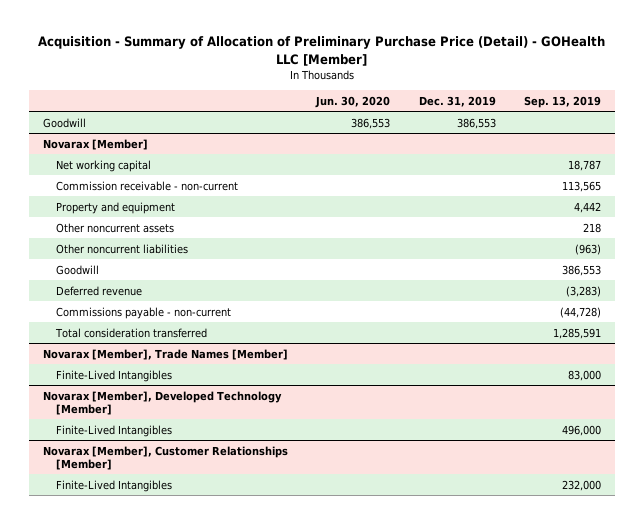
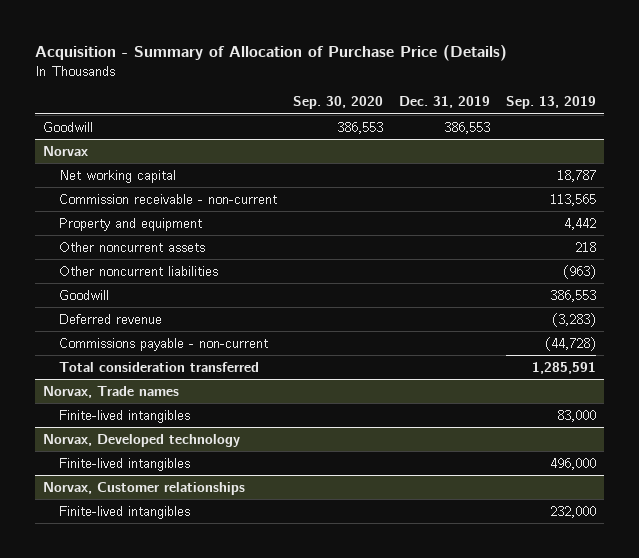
[37,36,605,66] Acquisition - Summary of Allocation of Preliminary Purchase Price (Detail) - GOHealth LLC [Member] -> [35,45,508,62] Acquisition - Summary of Allocation of Purchase Price (Details)
[315,95,391,108] Jun. 30, 2020 -> none
none -> [293,96,384,110] Sep. 30, 2020
[43,138,149,150] Novarax [Member] -> none
none -> [43,145,89,156] Norvax
[43,348,289,360] Novarax [Member], Trade Names [Member] -> none
[43,390,283,416] Novarax [Member], Developed Technology [Member] -> none
[43,445,289,471] Novarax [Member], Customer Relationships [Member] -> none
none -> [43,385,180,398] Norvax, Trade names
[56,369,173,382] Finite-Lived Intangibles -> [59,409,191,423] Finite-lived intangibles
none -> [43,433,241,447] Norvax, Developed technology
[56,424,173,437] Finite-Lived Intangibles -> [59,457,191,471] Finite-lived intangibles
none -> [43,481,246,495] Norvax, Customer relationships
[56,479,173,492] Finite-Lived Intangibles -> [59,505,191,519] Finite-lived intangibles

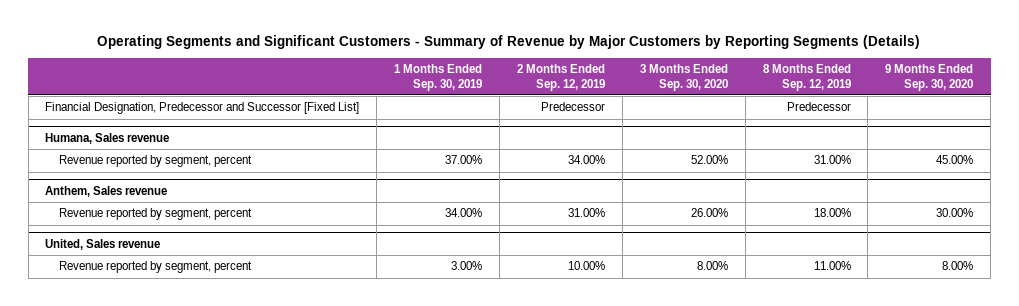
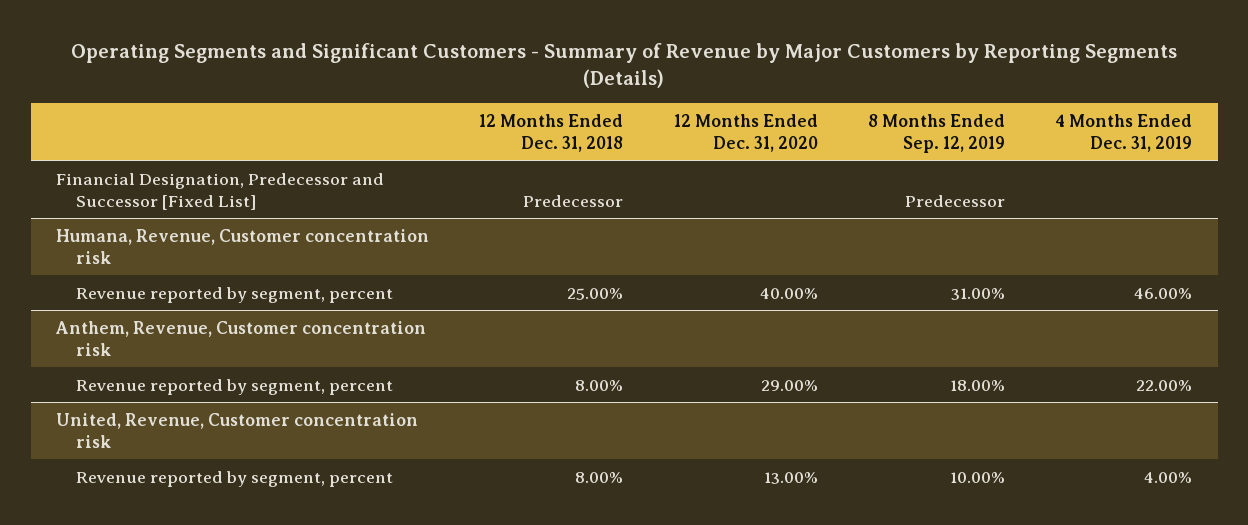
[394,64,483,91] 1 Months Ended Sep. 30, 2019 -> none
[517,64,606,91] 2 Months Ended Sep. 12, 2019 -> none
[639,64,728,91] 3 Months Ended Sep. 30, 2020 -> none
[885,64,974,91] 9 Months Ended Sep. 30, 2020 -> none
none -> [479,113,624,152] 12 Months Ended Dec. 31, 2018
none -> [673,113,818,152] 12 Months Ended Dec. 31, 2020
none -> [1055,113,1193,152] 4 Months Ended Dec. 31, 2019
[45,132,170,144] Humana, Sales revenue -> none
none -> [55,228,429,264] Humana, Revenue, Customer concentration risk
[45,185,168,197] Anthem, Sales revenue -> none
none -> [54,320,426,356] Anthem, Revenue, Customer concentration risk
[45,238,161,250] United, Sales revenue -> none
none -> [55,412,418,448] United, Revenue, Customer concentration risk
[813,261,851,271] 11.00% -> [950,471,1006,483] 10.00%

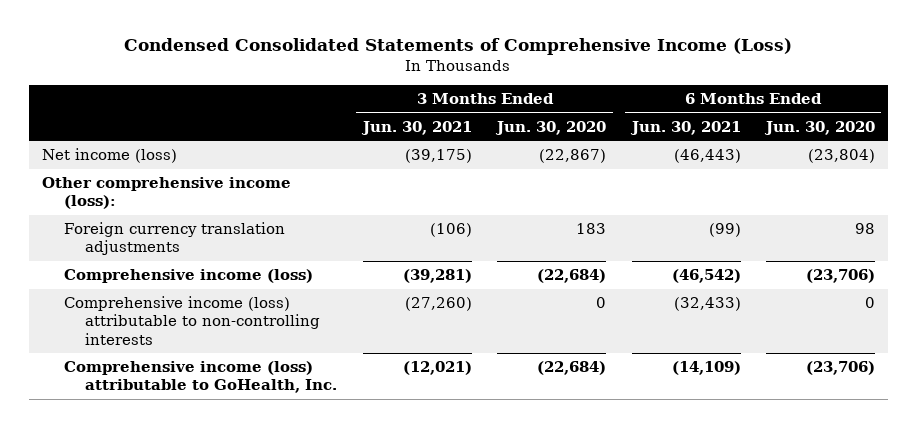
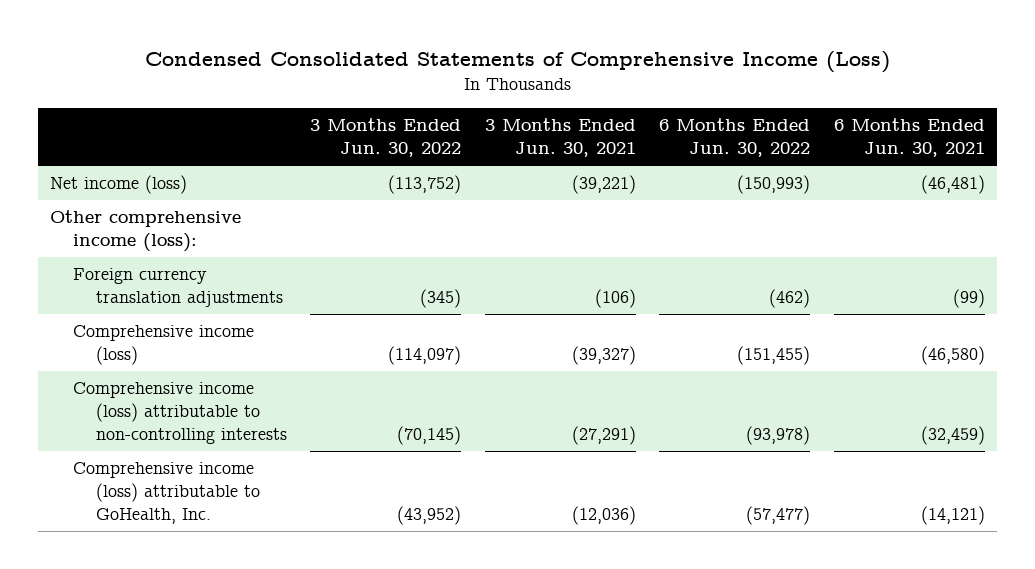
[495,120,607,135] Jun. 30, 2020 -> none
[764,120,876,135] Jun. 30, 2020 -> none
none -> [310,118,462,158] 3 Months Ended Jun. 30, 2022
none -> [659,118,811,158] 6 Months Ended Jun. 30, 2022
[404,149,472,164] (39,175) -> [571,175,636,195] (39,221)
[673,149,741,164] (46,443) -> [920,175,985,195] (46,481)
[402,269,472,284] (39,281) -> [571,346,636,366] (39,327)
[671,269,741,284] (46,542) -> [920,346,985,366] (46,580)
[404,297,472,312] (27,260) -> [571,425,636,445] (27,291)
[673,297,741,312] (32,433) -> [920,425,985,445] (32,459)
[402,361,472,376] (12,021) -> [571,505,636,525] (12,036)
[671,361,741,376] (14,109) -> [920,505,985,525] (14,121)

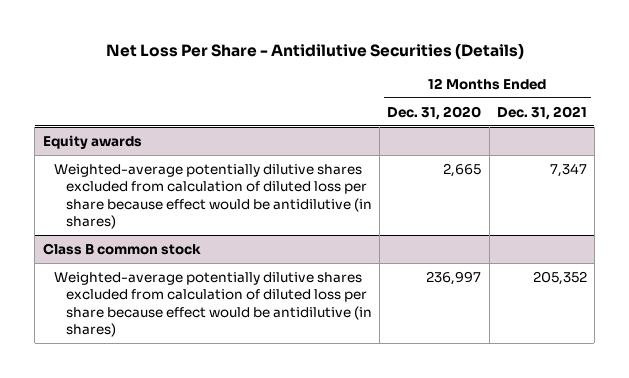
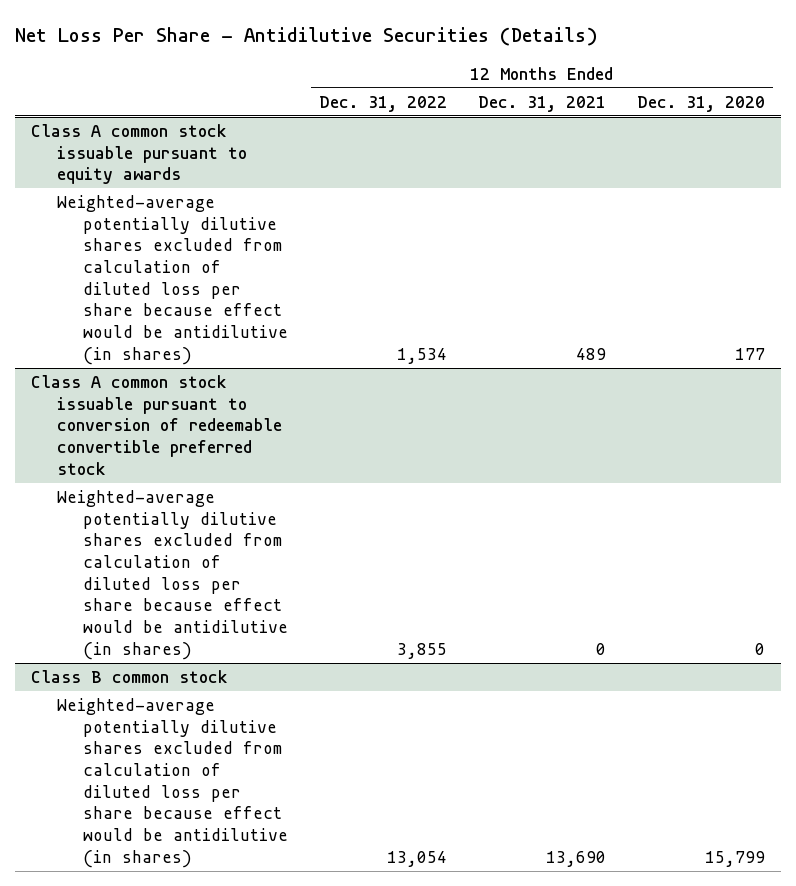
none -> [318,95,447,112] Dec. 31, 2022
[42,134,142,149] Equity awards -> [30,123,247,185] Class A common stock issuable pursuant to equity awards
[443,162,482,177] 2,665 -> [735,347,766,360] 177
[549,162,587,177] 7,347 -> [576,347,607,360] 489
none -> [30,374,282,475] Class A common stock issuable pursuant to conversion of redeemable convertible preferred stock
none -> [56,489,288,660] Weighted-average potentially dilutive shares excluded from calculation of diluted loss per share because effect would be antidilutive (in shares)
[426,270,482,285] 236,997 -> [705,850,766,867] 15,799
[532,270,587,285] 205,352 -> [546,850,607,867] 13,690

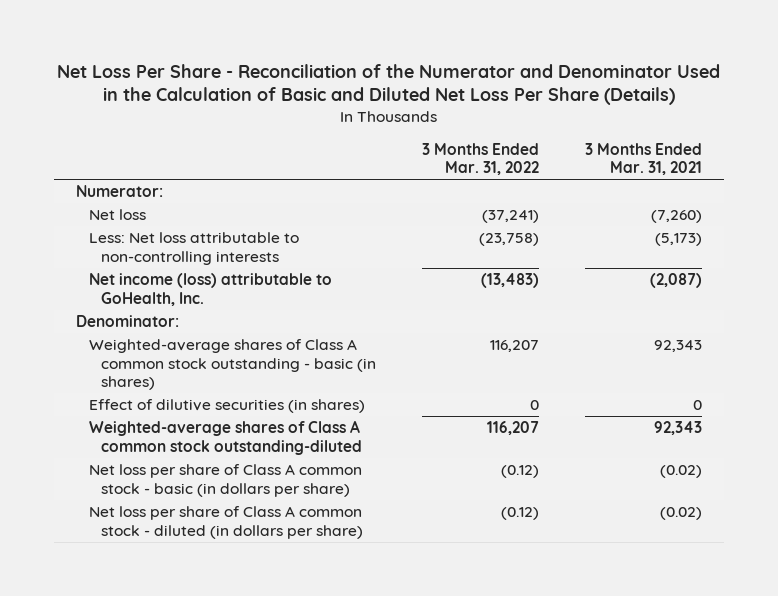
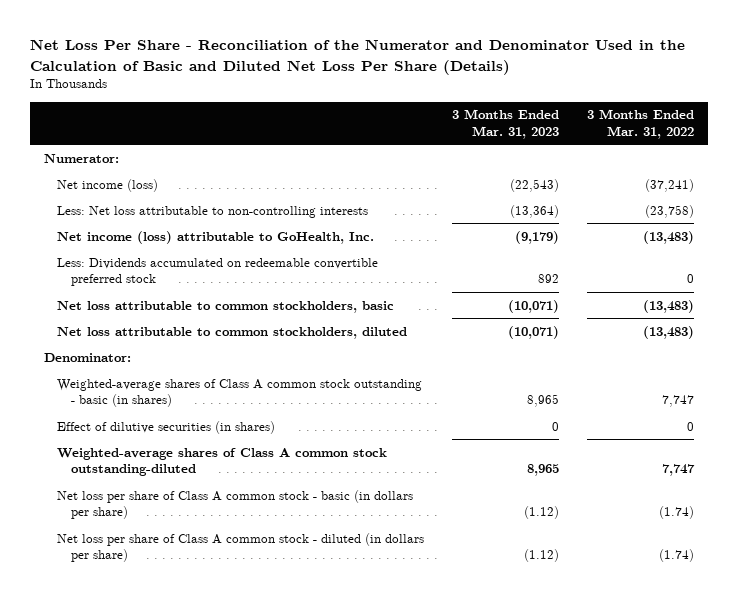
[584,142,702,176] 3 Months Ended Mar. 31, 2021 -> none
none -> [452,109,560,139] 3 Months Ended Mar. 31, 2023
[88,208,146,220] Net loss -> [57,178,159,192] Net income (loss)
none -> [57,257,379,287] Less: Dividends accumulated on redeemable convertible preferred stock
none -> [57,300,395,313] Net loss attributable to common stockholders, basic
none -> [57,326,408,339] Net loss attributable to common stockholders, diluted
[490,339,540,352] 116,207 -> [662,395,695,408] 7,747
[487,420,540,435] 116,207 -> [662,464,696,477] 7,747
[501,464,540,478] (0.12) -> [659,506,695,520] (1.74)
[501,506,540,520] (0.12) -> [659,549,695,563] (1.74)

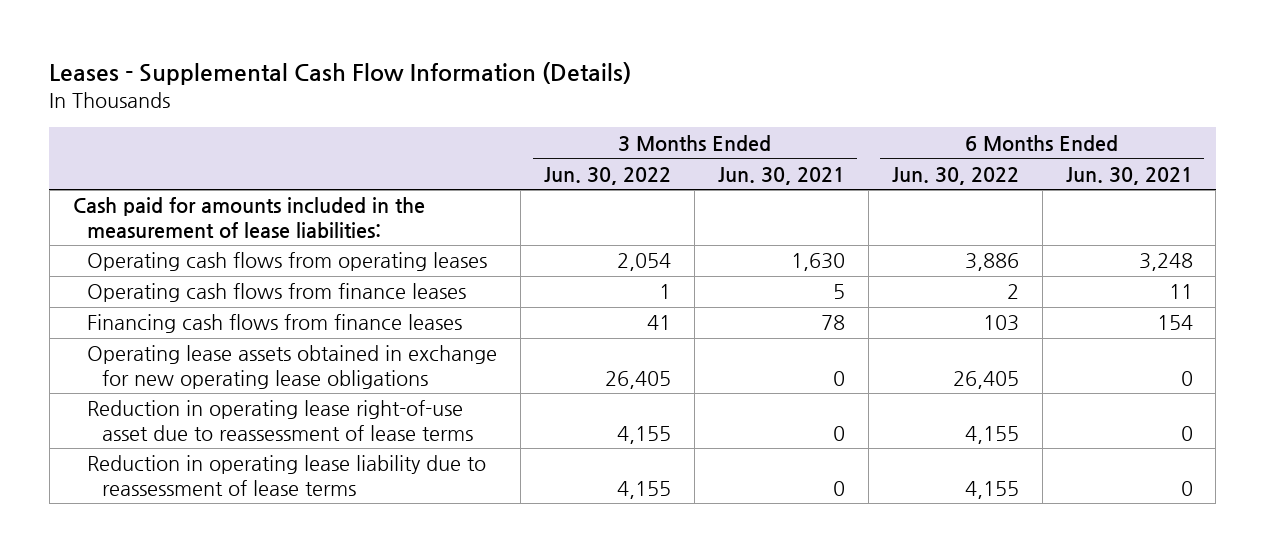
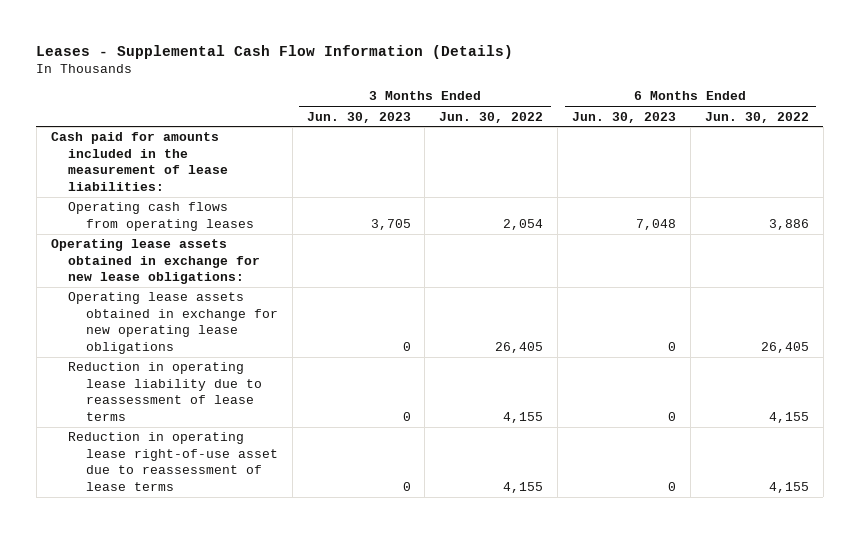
[718,166,846,185] Jun. 30, 2021 -> none
[1065,166,1193,185] Jun. 30, 2021 -> none
none -> [306,111,411,123] Jun. 30, 2023
none -> [572,111,677,123] Jun. 30, 2023
[87,283,467,303] Operating cash flows from finance leases -> none
[87,314,463,334] Financing cash flows from finance leases -> none
none -> [50,239,261,285] Operating lease assets obtained in exchange for new lease obligations:
[87,400,474,441] Reduction in operating lease right-of-use asset due to reassessment of lease terms -> [68,432,278,491] Reduction in operating lease right-of-use asset due to reassessment of lease terms

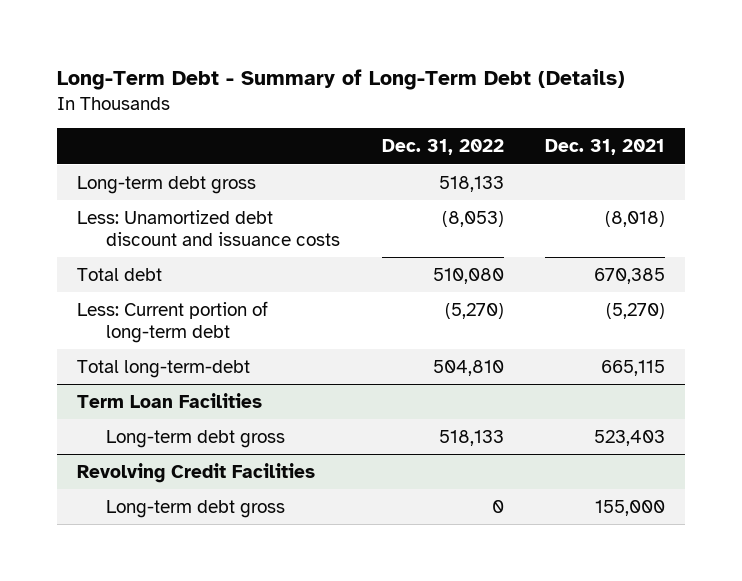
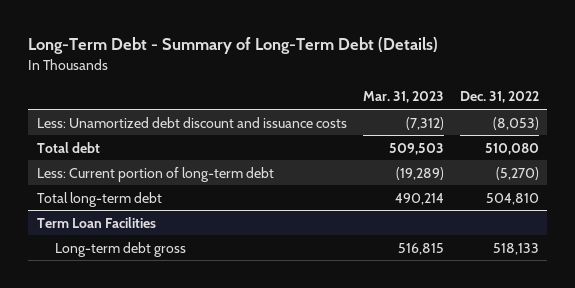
[544,139,665,156] Dec. 31, 2021 -> none
none -> [362,91,444,104] Mar. 31, 2023
[77,175,257,194] Long-term debt gross -> none
[77,359,251,378] Total long-term-debt -> [36,191,162,207] Total long-term debt
[77,462,316,483] Revolving Credit Facilities -> none
[106,499,286,518] Long-term debt gross -> none

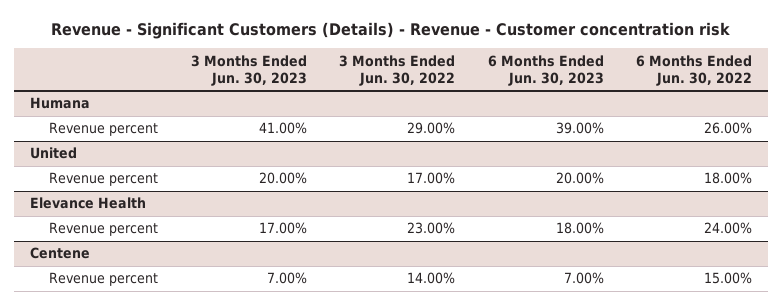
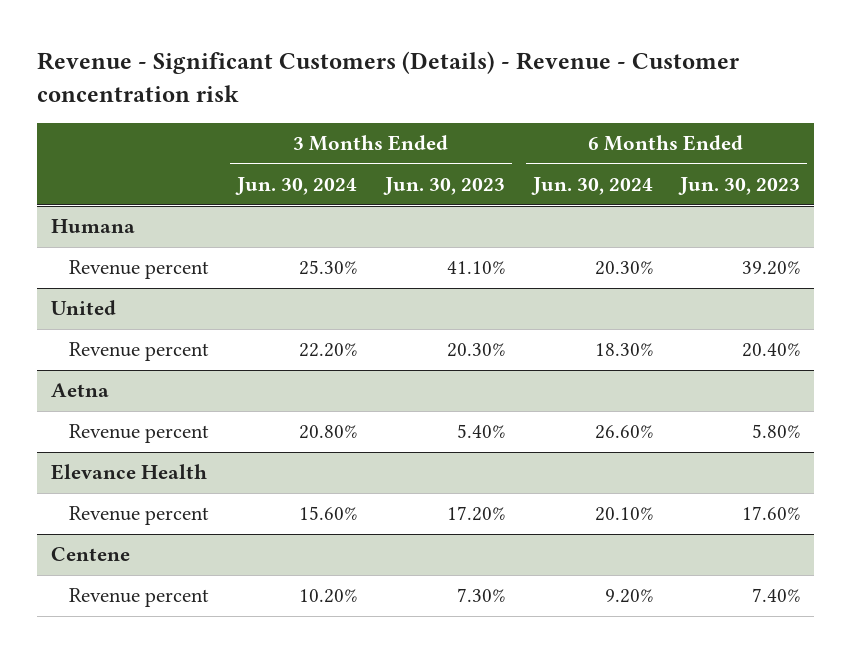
[339,54,456,86] 3 Months Ended Jun. 30, 2022 -> none
[636,54,753,86] 6 Months Ended Jun. 30, 2022 -> none
none -> [234,177,357,196] Jun. 30, 2024
none -> [530,177,653,196] Jun. 30, 2024
[258,122,307,135] 41.00% -> [446,261,505,275] 41.10%
[555,122,604,135] 39.00% -> [742,261,801,276] 39.20%
[258,172,307,185] 20.00% -> [446,343,505,358] 20.30%
[555,172,604,185] 20.00% -> [742,343,801,358] 20.40%
none -> [50,383,109,398] Aetna
none -> [69,424,210,444] Revenue percent
[258,222,307,235] 17.00% -> [446,506,505,522] 17.20%
[555,222,604,235] 18.00% -> [742,506,801,521] 17.60%
[266,272,307,285] 7.00% -> [456,588,505,603] 7.30%
[563,272,604,285] 7.00% -> [752,588,801,603] 7.40%

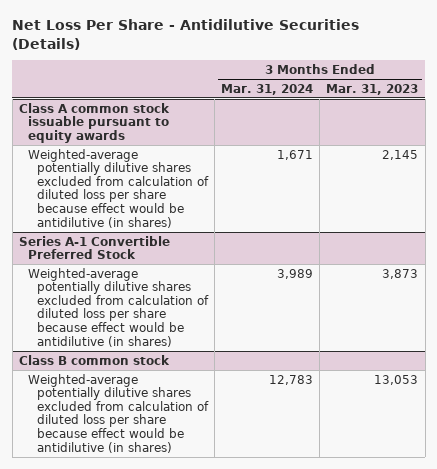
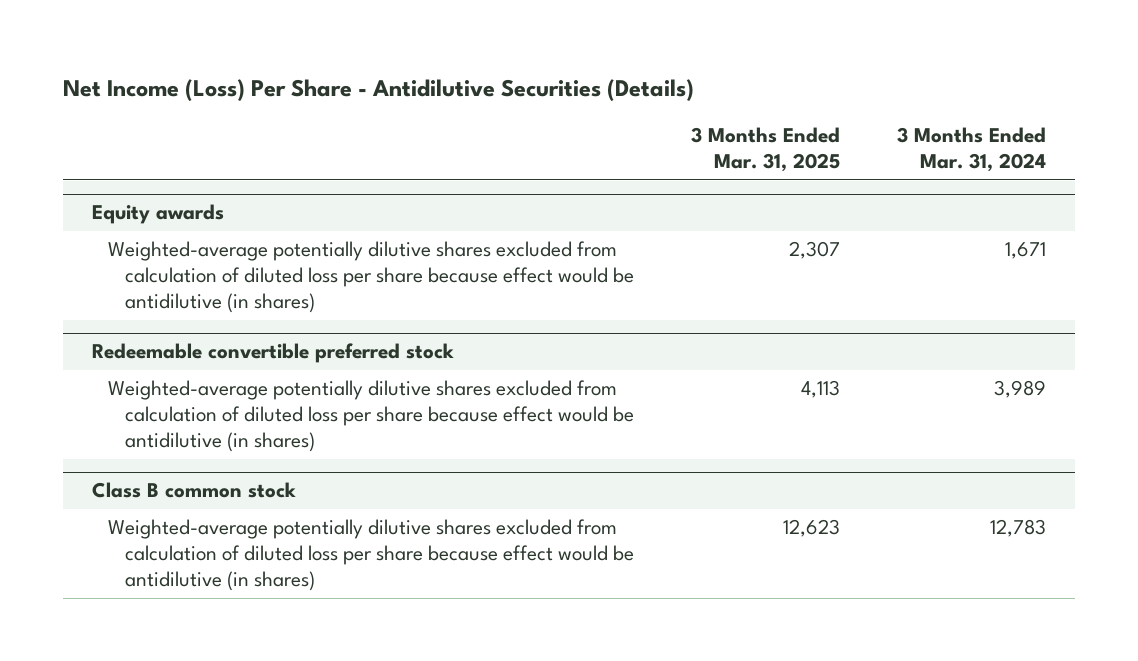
[12,19,360,50] Net Loss Per Share - Antidilutive Securities (Details) -> [63,78,695,101] Net Income (Loss) Per Share - Antidilutive Securities (Details)
[326,83,419,95] Mar. 31, 2023 -> none
none -> [691,127,841,173] 3 Months Ended Mar. 31, 2025
[18,102,170,143] Class A common stock issuable pursuant to equity awards -> [92,204,225,225] Equity awards
[18,235,170,260] Series A-1 Convertible Preferred Stock -> none
none -> [92,343,455,364] Redeemable convertible preferred stock

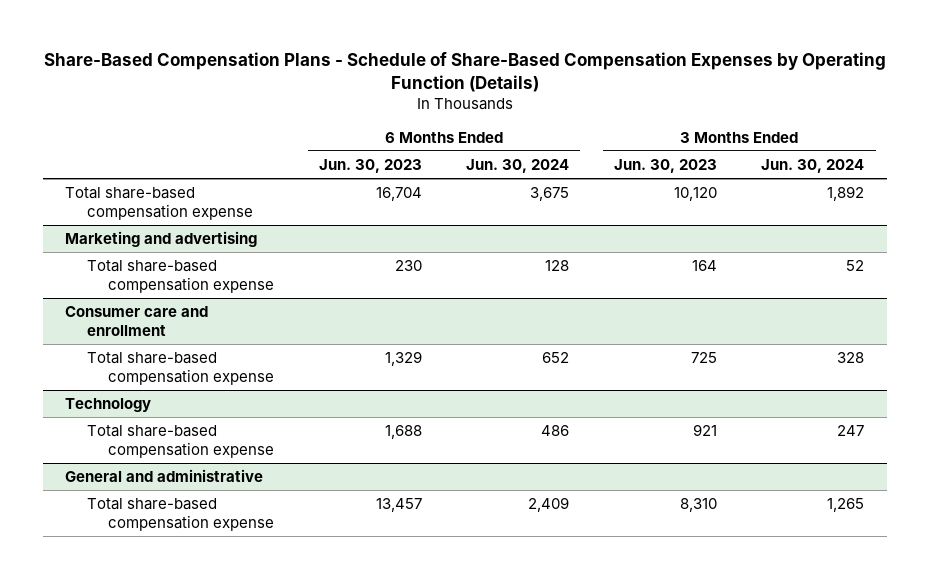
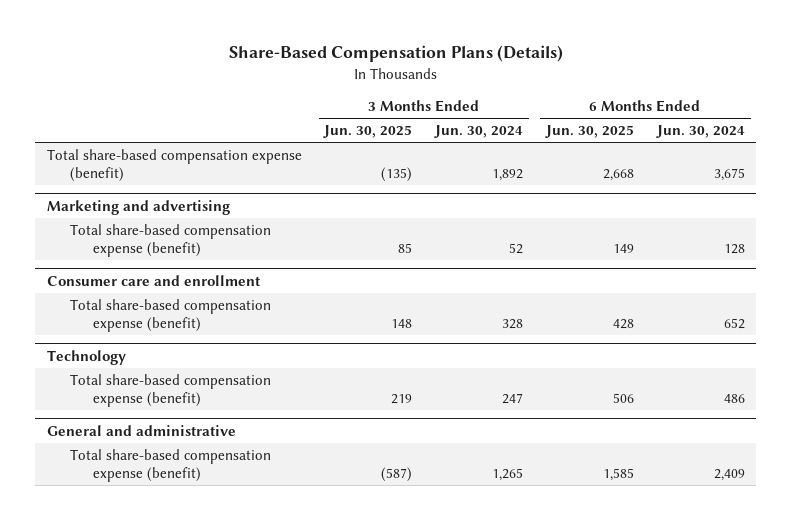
[43,51,886,92] Share-Based Compensation Plans - Schedule of Share-Based Compensation Expenses by Operating Function (Details) -> [228,45,563,63] Share-Based Compensation Plans (Details)
[318,158,422,173] Jun. 30, 2023 -> none
[613,158,717,173] Jun. 30, 2023 -> none
none -> [323,124,413,138] Jun. 30, 2025
none -> [544,124,634,138] Jun. 30, 2025
[64,186,253,220] Total share-based compensation expense -> [46,148,302,182] Total share-based compensation expense (benefit)
[86,259,275,293] Total share-based compensation expense -> [69,223,271,257] Total share-based compensation expense (benefit)
[86,351,275,385] Total share-based compensation expense -> [69,298,271,332] Total share-based compensation expense (benefit)
[86,424,275,458] Total share-based compensation expense -> [69,373,271,407] Total share-based compensation expense (benefit)
[86,497,275,531] Total share-based compensation expense -> [69,448,271,482] Total share-based compensation expense (benefit)

